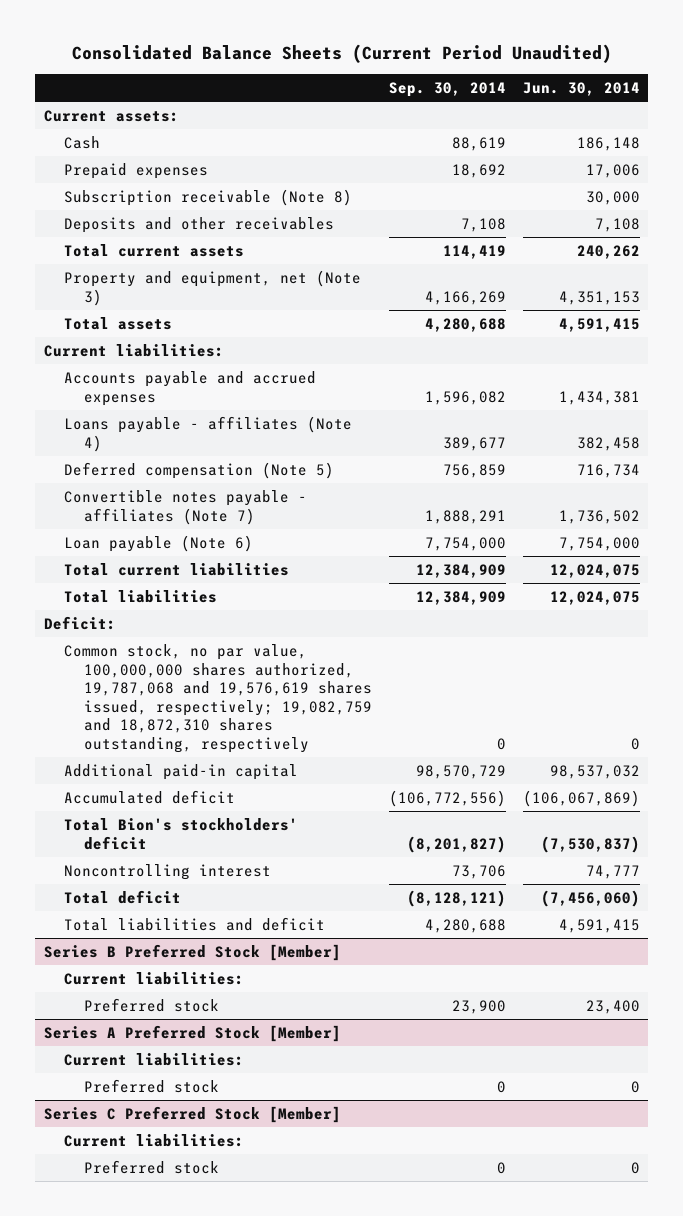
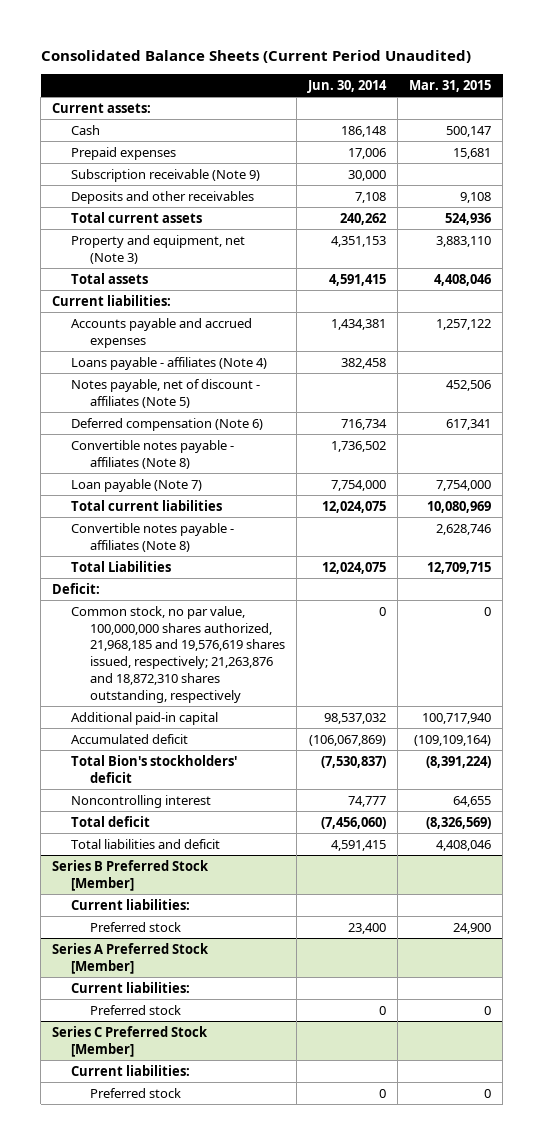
[388,81,506,97] Sep. 30, 2014 -> none
none -> [409,79,492,92] Mar. 31, 2015
[63,188,352,206] Subscription receivable (Note 8) -> [71,168,261,182] Subscription receivable (Note 9)
none -> [71,378,261,408] Notes payable, net of discount - affiliates (Note 5)
[63,461,334,479] Deferred compensation (Note 5) -> [71,417,264,431] Deferred compensation (Note 6)
[63,489,307,525] Convertible notes payable - affiliates (Note 7) -> [71,439,235,469] Convertible notes payable - affiliates (Note 8)
[63,534,253,552] Loan payable (Note 6) -> [71,478,203,492] Loan payable (Note 7)
none -> [71,522,235,552] Convertible notes payable - affiliates (Note 8)
[63,589,217,603] Total liabilities -> [71,560,172,572] Total Liabilities
[63,643,372,753] Common stock, no par value, 100,000,000 shares authorized, 19,787,068 and 19,576,619 shares issued, respectively; 19,082,759 and 18,872,310 shares outstanding, respectively -> [71,605,285,703] Common stock, no par value, 100,000,000 shares authorized, 21,968,185 and 19,576,619 shares issued, respectively; 21,263,876 and 18,872,310 shares outstanding, respectively

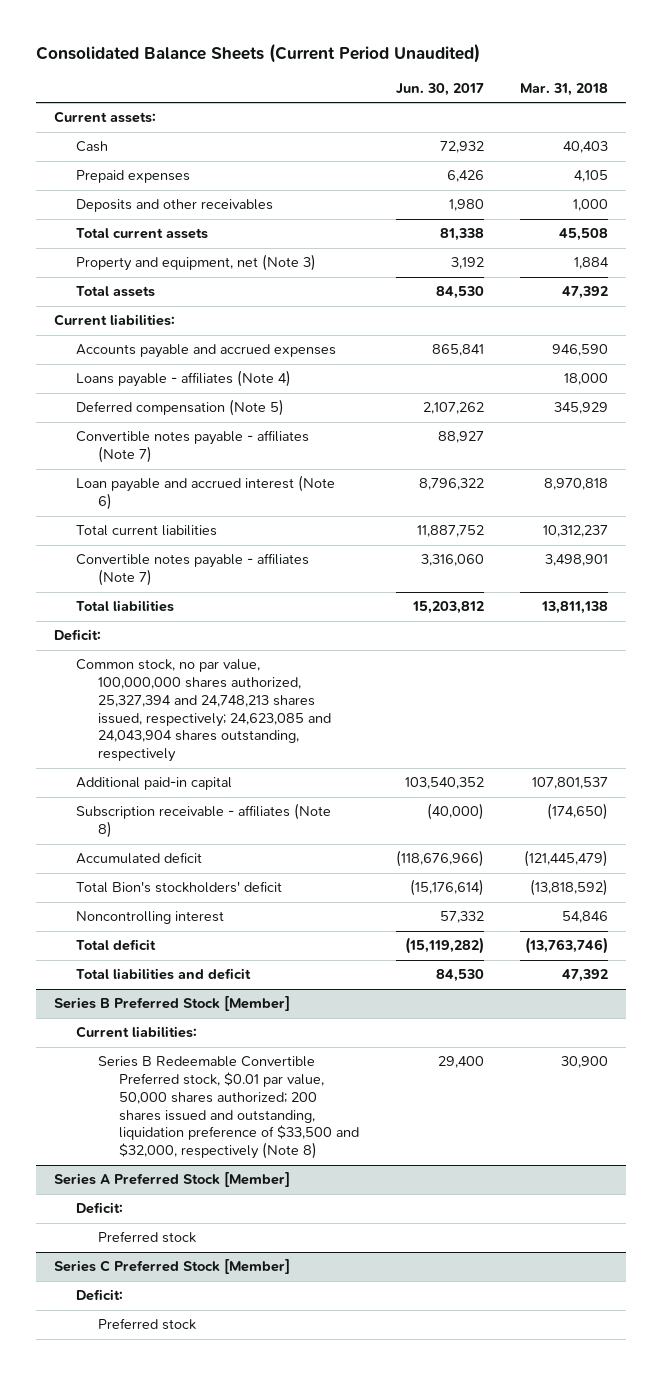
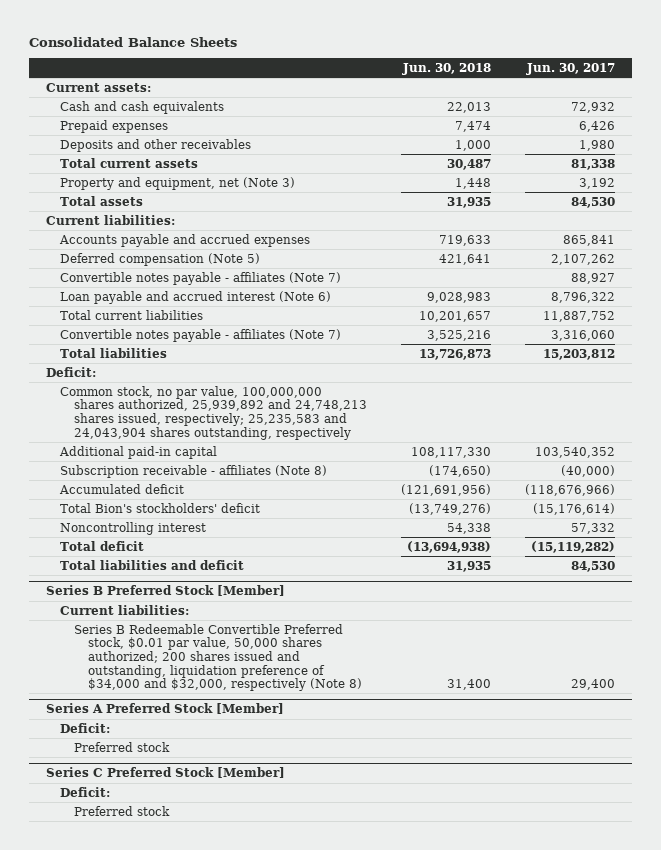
[36,42,481,63] Consolidated Balance Sheets (Current Period Unaudited) -> [29,36,238,47] Consolidated Balance Sheets
[519,82,608,96] Mar. 31, 2018 -> none
none -> [402,62,492,75] Jun. 30, 2018
[75,141,108,153] Cash -> [60,100,225,114] Cash and cash equivalents
[75,370,291,388] Loans payable - affiliates (Note 4) -> none
[75,659,331,763] Common stock, no par value, 100,000,000 shares authorized, 25,327,394 and 24,748,213 shares issued, respectively; 24,623,085 and 24,043,904 shares outstanding, respectively -> [60,385,368,440] Common stock, no par value, 100,000,000 shares authorized, 25,939,892 and 24,748,213 shares issued, respectively; 25,235,583 and 24,043,904 shares outstanding, respectively
[97,1056,360,1160] Series B Redeemable Convertible Preferred stock, $0.01 par value, 50,000 shares authorized; 200 shares issued and outstanding, liquidation preference of $33,500 and $32,000, respectively (Note 8) -> [74,623,363,692] Series B Redeemable Convertible Preferred stock, $0.01 par value, 50,000 shares authorized; 200 shares issued and outstanding, liquidation preference of $34,000 and $32,000, respectively (Note 8)

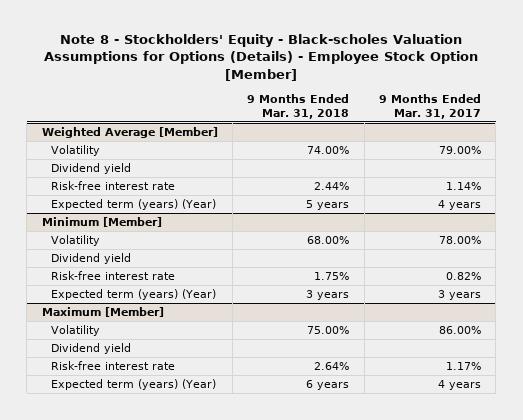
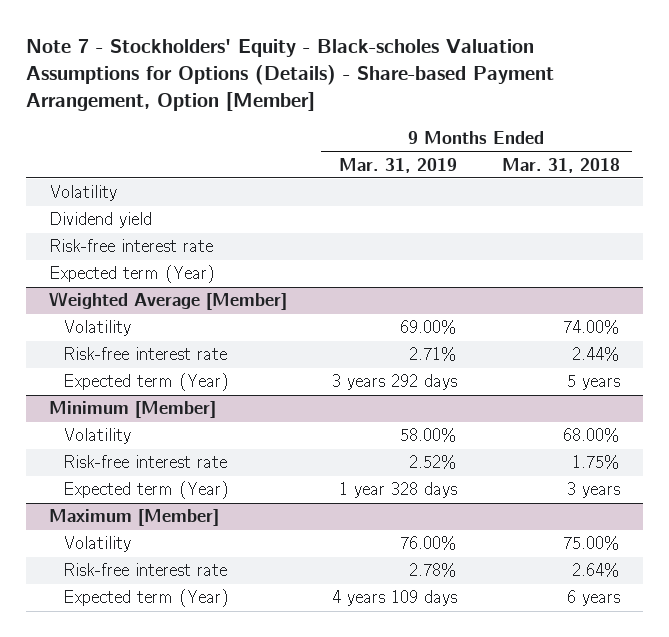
[44,33,479,81] Note 8 - Stockholders' Equity - Black-scholes Valuation Assumptions for Options (Details) - Employee Stock Option [Member] -> [26,39,555,112] Note 7 - Stockholders' Equity - Black-scholes Valuation Assumptions for Options (Details) - Share-based Payment Arrangement, Option [Member]
[379,93,482,119] 9 Months Ended Mar. 31, 2017 -> none
none -> [339,157,458,173] Mar. 31, 2019
none -> [48,185,117,202] Volatility
none -> [48,212,152,229] Dividend yield
none -> [48,239,213,253] Risk-free interest rate
none -> [48,265,214,284] Expected term (Year)
[50,163,131,175] Dividend yield -> none
[50,199,216,211] Expected term (years) (Year) -> [63,373,229,392] Expected term (Year)
[50,253,131,265] Dividend yield -> none
[50,289,216,301] Expected term (years) (Year) -> [63,481,229,500] Expected term (Year)
[50,343,131,355] Dividend yield -> none
[50,379,216,391] Expected term (years) (Year) -> [63,589,229,608] Expected term (Year)

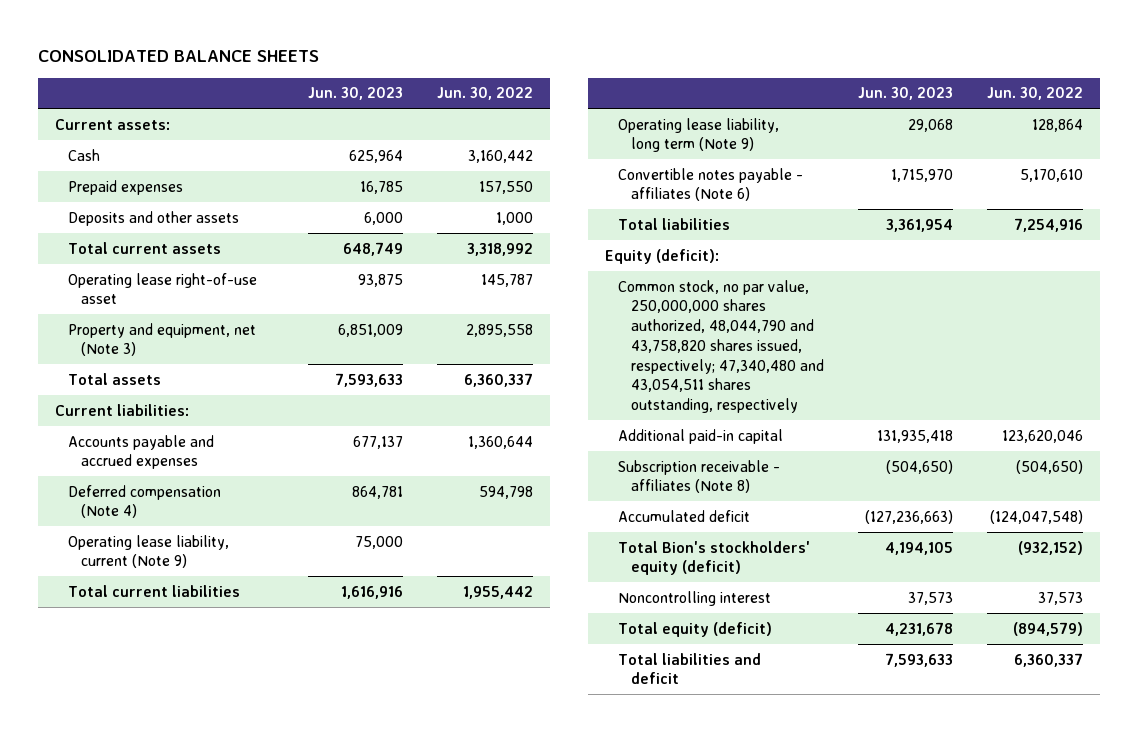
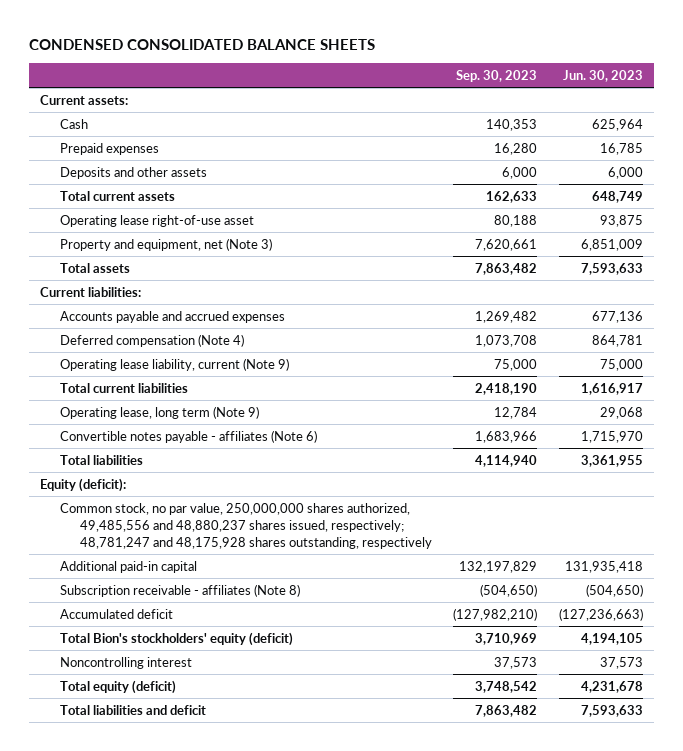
[38,50,320,63] CONSOLIDATED BALANCE SHEETS -> [29,38,376,50] CONDENSED CONSOLIDATED BALANCE SHEETS
[436,87,533,101] Jun. 30, 2022 -> none
none -> [456,69,538,82] Sep. 30, 2023
[352,435,403,449] 677,137 -> [592,310,644,323] 677,136
[340,585,403,599] 1,616,916 -> [581,382,644,395] 1,616,917
[618,117,780,153] Operating lease liability, long term (Note 9) -> [59,405,259,419] Operating lease, long term (Note 9)
[886,218,954,232] 3,361,954 -> [581,454,644,467] 3,361,955
[618,279,825,414] Common stock, no par value, 250,000,000 shares authorized, 48,044,790 and 43,758,820 shares issued, respectively; 47,340,480 and 43,054,511 shares outstanding, respectively -> [59,502,432,549] Common stock, no par value, 250,000,000 shares authorized, 49,485,556 and 48,880,237 shares issued, respectively; 48,781,247 and 48,175,928 shares outstanding, respectively

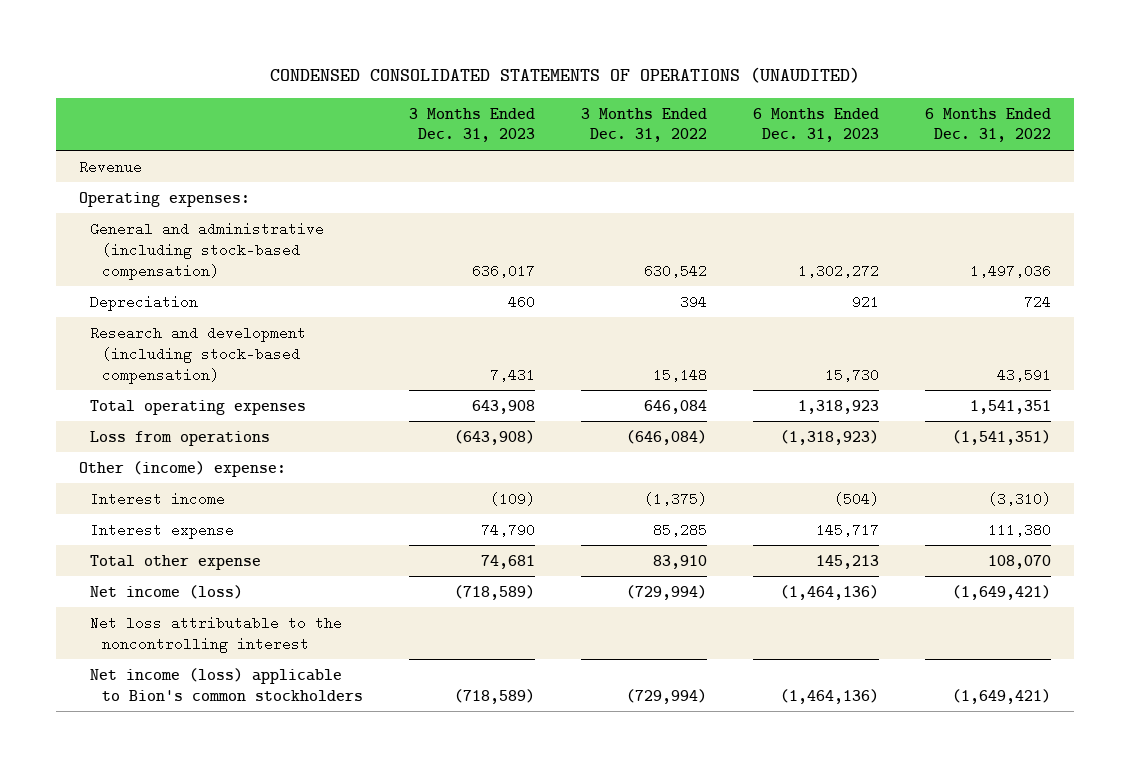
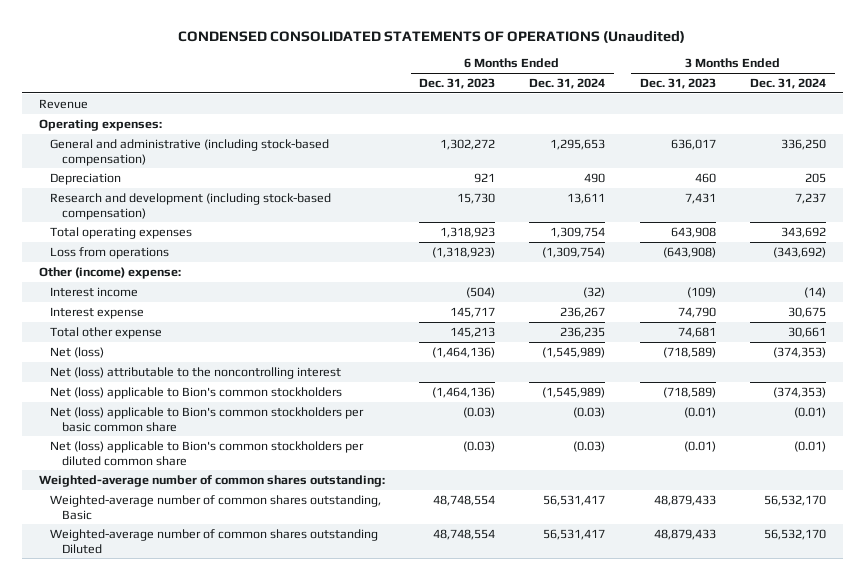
[269,67,860,84] CONDENSED CONSOLIDATED STATEMENTS OF OPERATIONS (UNAUDITED) -> [178,29,686,43] CONDENSED CONSOLIDATED STATEMENTS OF OPERATIONS (Unaudited)
[580,107,707,143] 3 Months Ended Dec. 31, 2022 -> none
[924,107,1051,143] 6 Months Ended Dec. 31, 2022 -> none
none -> [529,78,606,90] Dec. 31, 2024
none -> [750,78,827,90] Dec. 31, 2024
[90,584,244,599] Net income (loss) -> [50,346,105,358] Net (loss)
[90,615,343,653] Net loss attributable to the noncontrolling interest -> [50,366,342,379] Net (loss) attributable to the noncontrolling interest
[90,667,364,701] Net income (loss) applicable to Bion's common stockholders -> [50,386,343,399] Net (loss) applicable to Bion's common stockholders
none -> [50,406,365,432] Net (loss) applicable to Bion's common stockholders per basic common share
none -> [50,440,365,466] Net (loss) applicable to Bion's common stockholders per diluted common share
none -> [38,474,385,487] Weighted-average number of common shares outstanding:
none -> [50,494,382,520] Weighted-average number of common shares outstanding, Basic
none -> [50,528,379,554] Weighted-average number of common shares outstanding Diluted

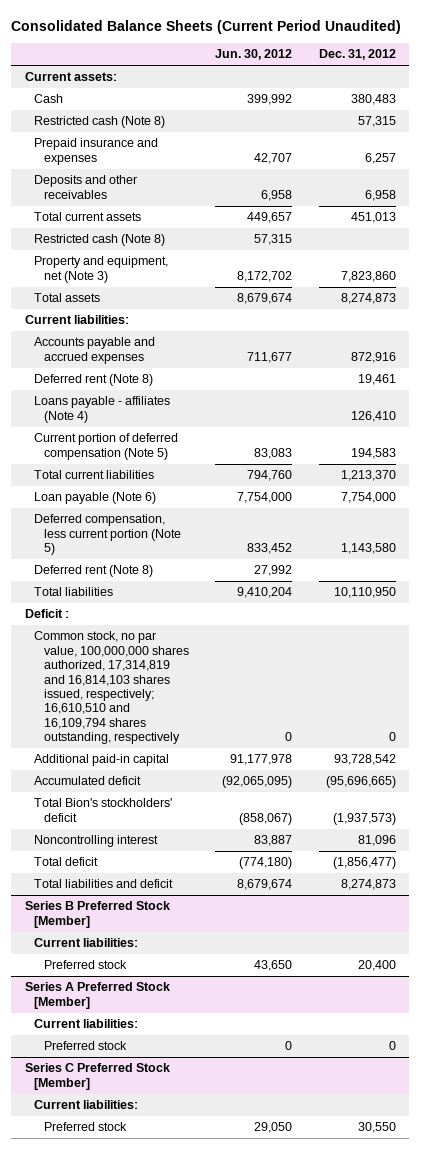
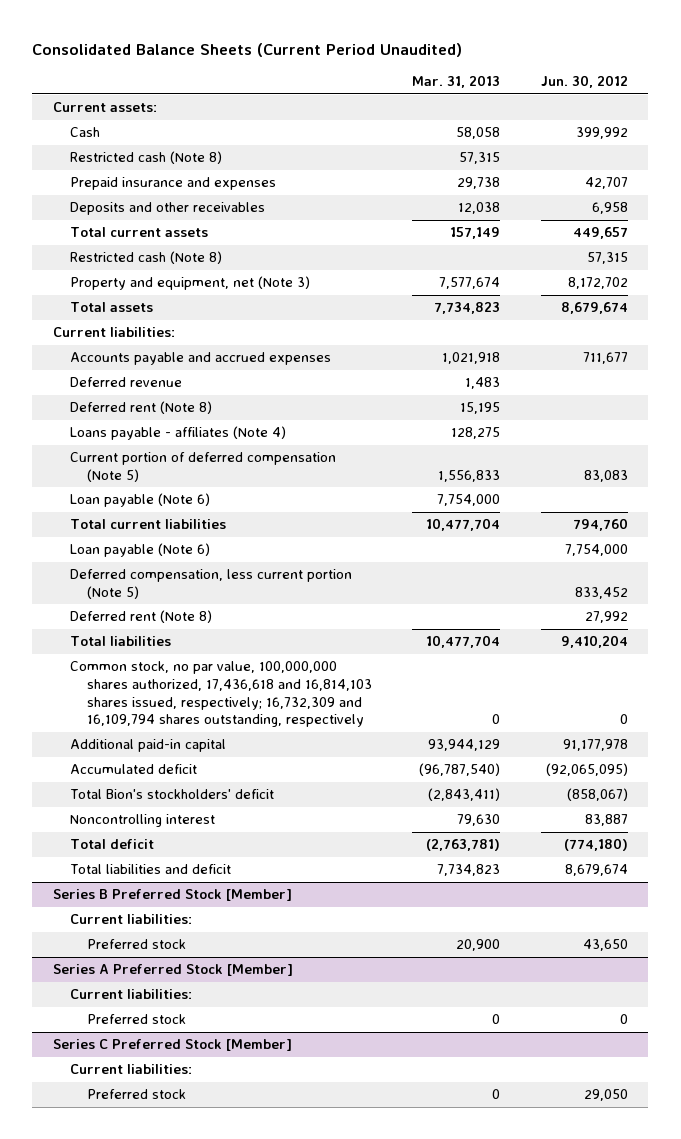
[318,49,396,61] Dec. 31, 2012 -> none
none -> [412,75,501,89] Mar. 31, 2013
none -> [69,377,182,388] Deferred revenue
none -> [69,493,210,508] Loan payable (Note 6)
[24,609,69,619] Deficit : -> none
[34,631,189,745] Common stock, no par value, 100,000,000 shares authorized, 17,314,819 and 16,814,103 shares issued, respectively; 16,610,510 and 16,109,794 shares outstanding, respectively -> [69,661,372,728] Common stock, no par value, 100,000,000 shares authorized, 17,436,618 and 16,814,103 shares issued, respectively; 16,732,309 and 16,109,794 shares outstanding, respectively

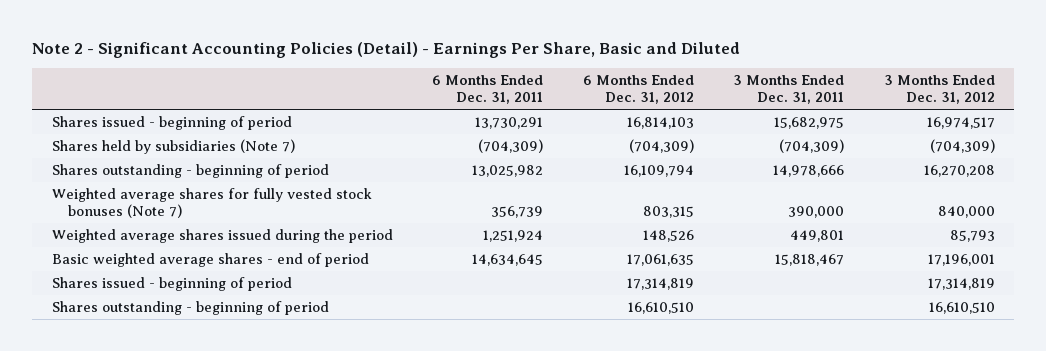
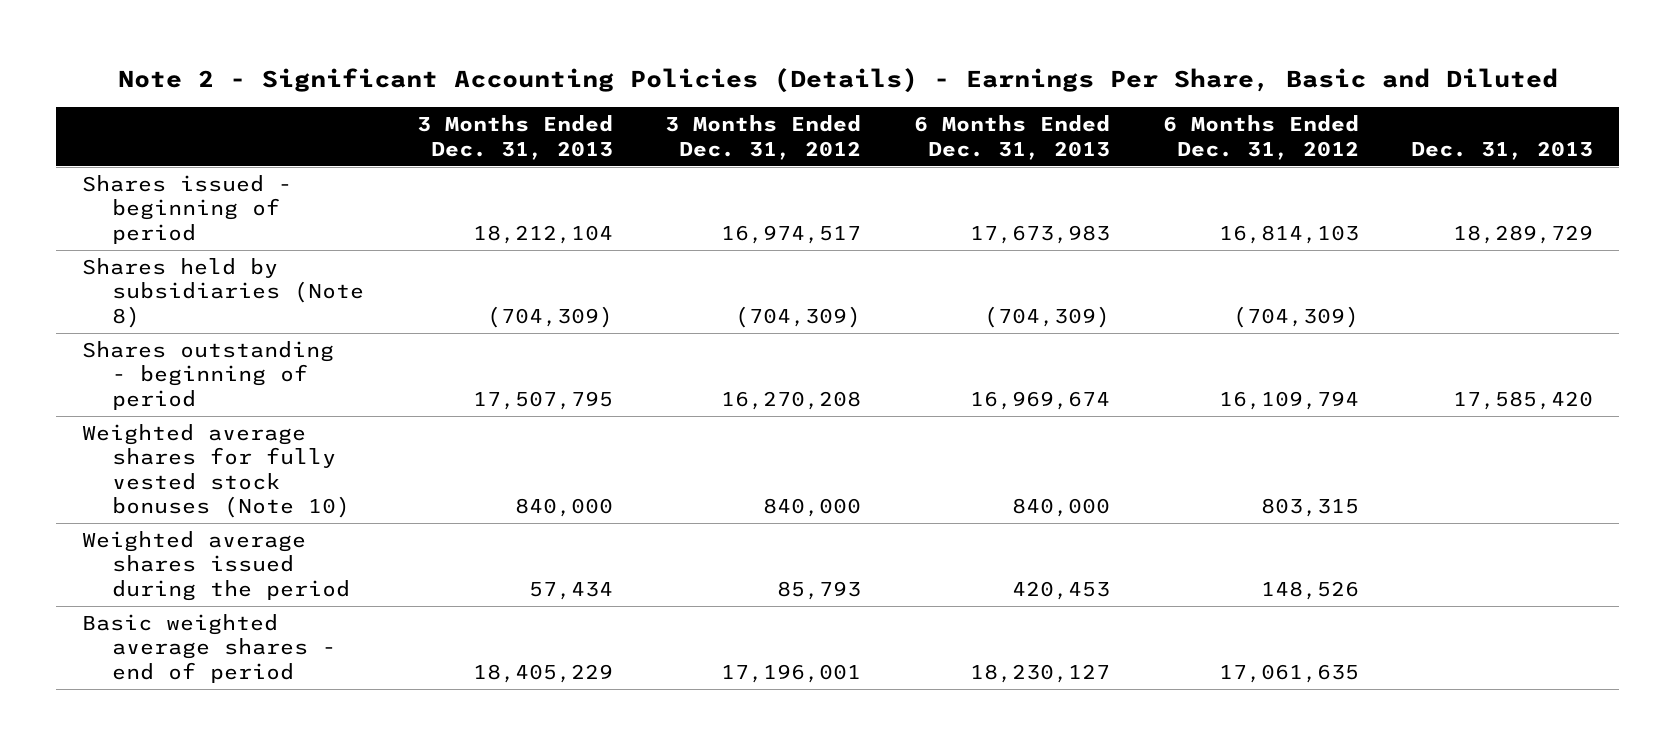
[31,41,740,58] Note 2 - Significant Accounting Policies (Detail) - Earnings Per Share, Basic and Diluted -> [117,68,1558,94] Note 2 - Significant Accounting Policies (Details) - Earnings Per Share, Basic and Diluted
[432,74,544,105] 6 Months Ended Dec. 31, 2011 -> none
[733,74,845,105] 3 Months Ended Dec. 31, 2011 -> none
none -> [416,115,613,160] 3 Months Ended Dec. 31, 2013
none -> [913,115,1110,160] 6 Months Ended Dec. 31, 2013
none -> [1411,140,1594,160] Dec. 31, 2013
[51,138,295,154] Shares held by subsidiaries (Note 7) -> [82,258,365,328] Shares held by subsidiaries (Note 8)
[51,187,372,219] Weighted average shares for fully vested stock bonuses (Note 7) -> [82,424,351,519] Weighted average shares for fully vested stock bonuses (Note 10)
[51,276,292,291] Shares issued - beginning of period -> none
[51,300,329,315] Shares outstanding - beginning of period -> none

